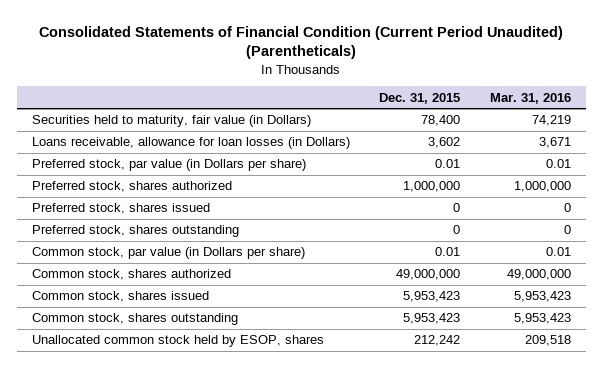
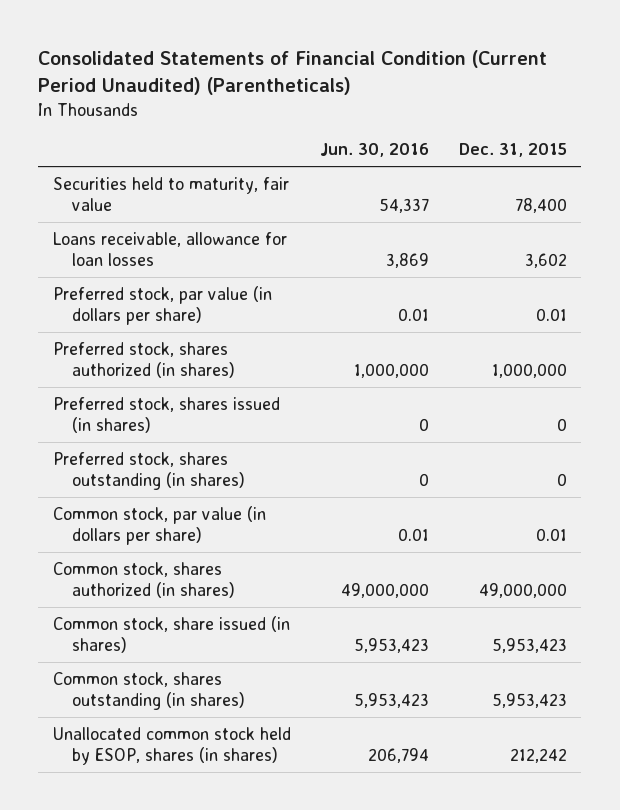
[489,92,571,104] Mar. 31, 2016 -> none
none -> [320,143,430,158] Jun. 30, 2016
[31,115,311,128] Securities held to maturity, fair value (in Dollars) -> [52,176,289,211] Securities held to maturity, fair value
[31,137,350,150] Loans receivable, allowance for loan losses (in Dollars) -> [52,231,287,266] Loans receivable, allowance for loan losses
[31,159,306,172] Preferred stock, par value (in Dollars per share) -> [52,285,272,325] Preferred stock, par value (in dollars per share)
[31,181,232,193] Preferred stock, shares authorized -> [52,341,236,378] Preferred stock, shares authorized (in shares)
[31,203,210,215] Preferred stock, shares issued -> [52,396,280,433] Preferred stock, shares issued (in shares)
[31,225,239,238] Preferred stock, shares outstanding -> [52,451,246,490] Preferred stock, shares outstanding (in shares)
[31,247,305,260] Common stock, par value (in Dollars per share) -> [52,505,266,545] Common stock, par value (in dollars per share)
[31,269,231,281] Common stock, shares authorized -> [52,561,236,598] Common stock, shares authorized (in shares)
[31,291,209,303] Common stock, shares issued -> [52,615,290,653] Common stock, share issued (in shares)
[31,313,238,326] Common stock, shares outstanding -> [52,671,246,710] Common stock, shares outstanding (in shares)
[31,335,324,348] Unallocated common stock held by ESOP, shares -> [52,726,291,765] Unallocated common stock held by ESOP, shares (in shares)

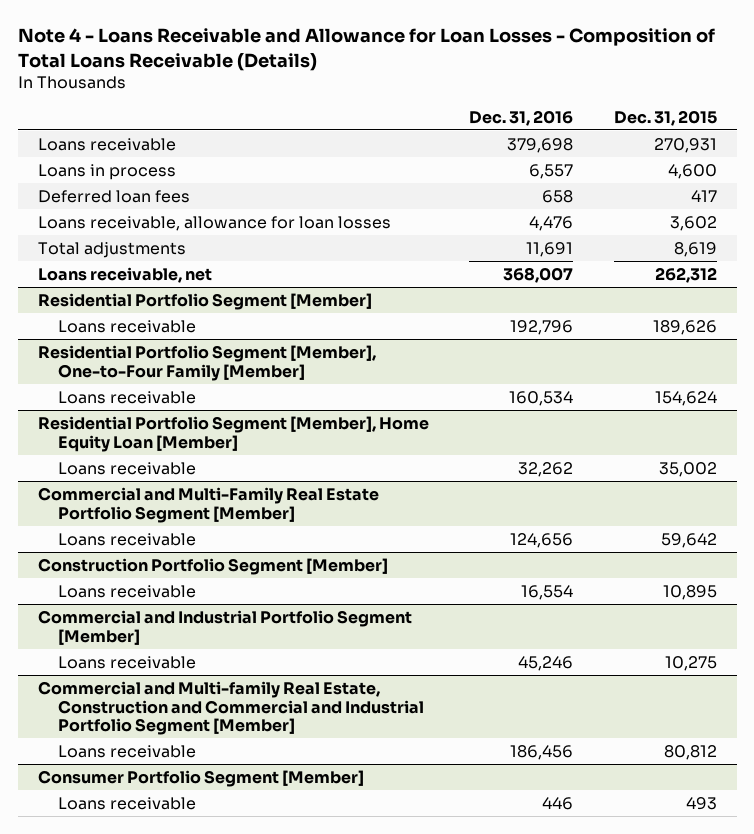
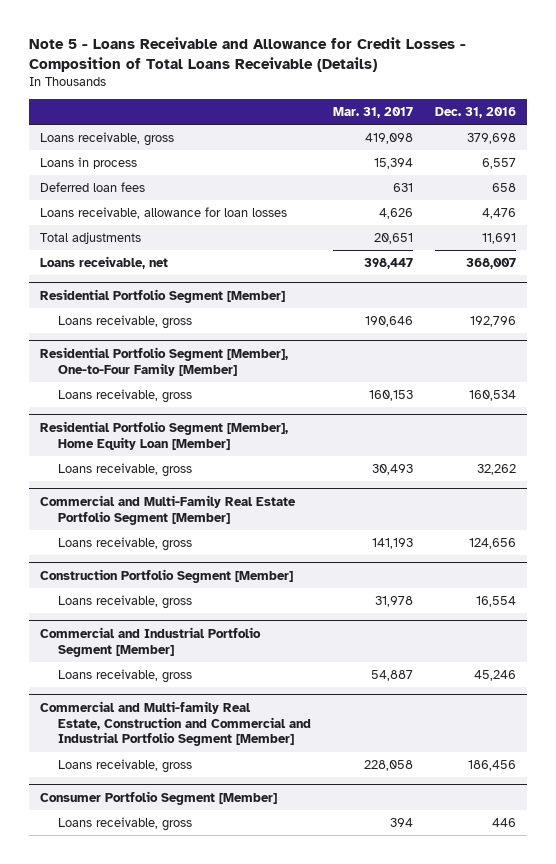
[17,28,715,71] Note 4 - Loans Receivable and Allowance for Loan Losses - Composition of Total Loans Receivable (Details) -> [28,36,466,72] Note 5 - Loans Receivable and Allowance for Credit Losses - Composition of Total Loans Receivable (Details)
[613,109,717,126] Dec. 31, 2015 -> none
none -> [333,106,414,118] Mar. 31, 2017
[37,137,176,151] Loans receivable -> [39,132,174,147] Loans receivable, gross
[57,319,196,333] Loans receivable -> [57,315,192,330] Loans receivable, gross
[57,390,196,404] Loans receivable -> [57,389,192,404] Loans receivable, gross
[57,461,196,475] Loans receivable -> [57,463,192,478] Loans receivable, gross
[57,532,196,546] Loans receivable -> [57,537,192,552] Loans receivable, gross
[57,584,196,598] Loans receivable -> [57,595,192,610] Loans receivable, gross
[57,655,196,669] Loans receivable -> [57,669,192,684] Loans receivable, gross
[57,744,196,758] Loans receivable -> [57,759,192,774] Loans receivable, gross
[57,796,196,810] Loans receivable -> [57,817,192,832] Loans receivable, gross

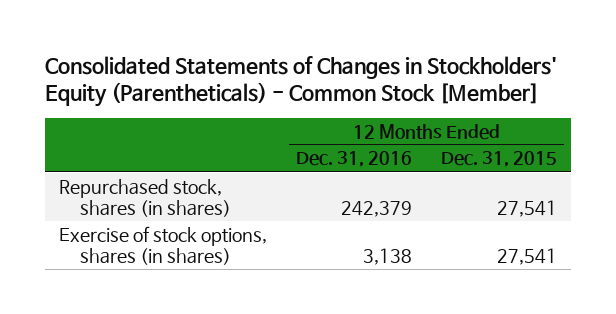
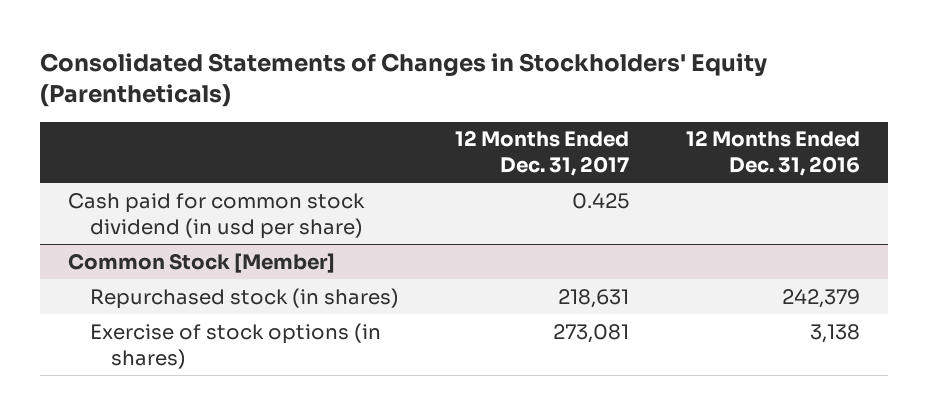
[45,55,558,108] Consolidated Statements of Changes in Stockholders' Equity (Parentheticals) - Common Stock [Member] -> [39,52,767,107] Consolidated Statements of Changes in Stockholders' Equity (Parentheticals)
[440,151,557,168] Dec. 31, 2015 -> none
none -> [455,130,630,177] 12 Months Ended Dec. 31, 2017
none -> [67,192,365,239] Cash paid for common stock dividend (in usd per share)
none -> [67,252,335,273] Common Stock [Member]
[59,178,231,217] Repurchased stock, shares (in shares) -> [89,287,399,309] Repurchased stock (in shares)
[59,225,268,265] Exercise of stock options, shares (in shares) -> [89,322,381,369] Exercise of stock options (in shares)

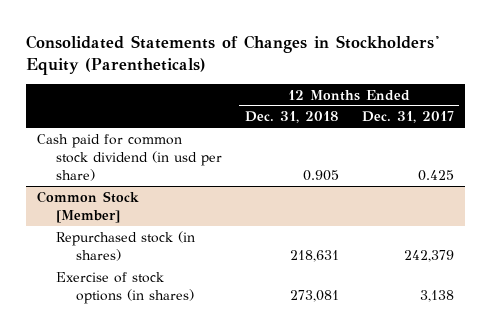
[685,130,860,177] 12 Months Ended Dec. 31, 2016 -> none
none -> [245,111,340,124] Dec. 31, 2018
[558,288,630,308] 218,631 -> [403,249,454,262] 242,379
[553,323,630,343] 273,081 -> [419,289,454,302] 3,138

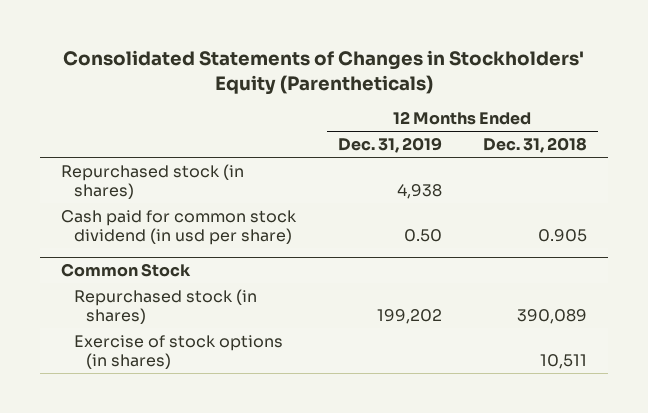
[361,111,454,124] Dec. 31, 2017 -> none
none -> [337,136,442,153] Dec. 31, 2019
none -> [61,163,245,199] Repurchased stock (in shares)
[37,190,140,223] Common Stock [Member] -> [61,263,192,278] Common Stock
[290,249,340,262] 218,631 -> [517,308,588,324] 390,089
[290,289,340,302] 273,081 -> [540,353,588,369] 10,511

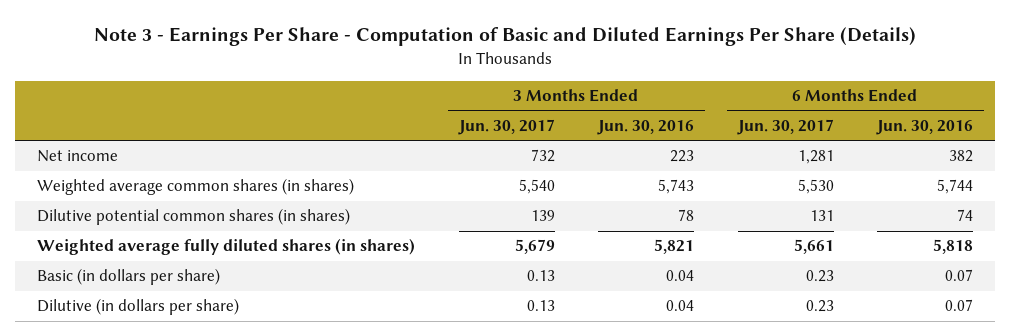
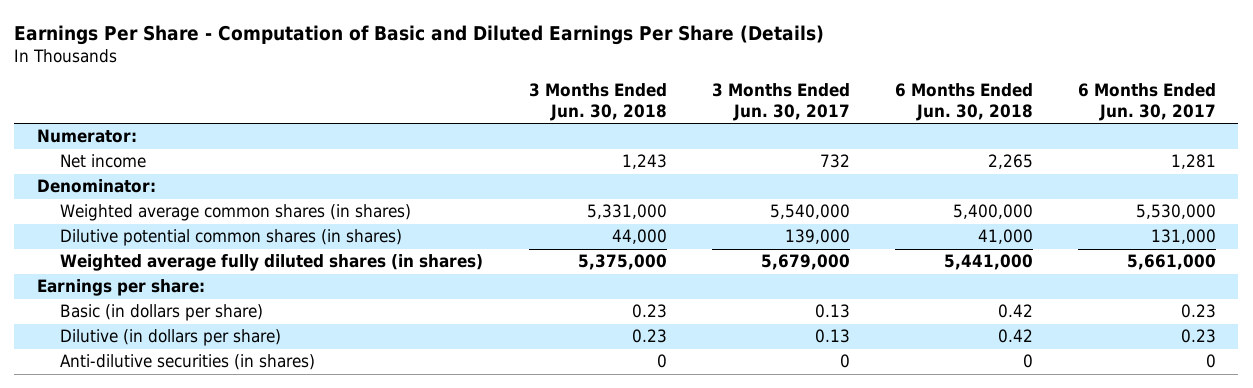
[94,27,917,47] Note 3 - Earnings Per Share - Computation of Basic and Diluted Earnings Per Share (Details) -> [14,24,825,45] Earnings Per Share - Computation of Basic and Diluted Earnings Per Share (Details)
[597,119,695,135] Jun. 30, 2016 -> none
[876,119,974,135] Jun. 30, 2016 -> none
none -> [528,83,667,121] 3 Months Ended Jun. 30, 2018
none -> [894,83,1033,121] 6 Months Ended Jun. 30, 2018
none -> [36,129,137,144] Numerator:
none -> [36,179,156,194] Denominator:
[518,179,555,195] 5,540 -> [769,204,850,220] 5,540,000
[797,179,834,195] 5,530 -> [1135,204,1216,220] 5,530,000
[530,210,555,222] 139 -> [784,229,850,245] 139,000
[809,210,834,222] 131 -> [1150,229,1216,245] 131,000
[514,239,555,255] 5,679 -> [760,254,850,271] 5,679,000
[793,239,834,255] 5,661 -> [1126,254,1216,271] 5,661,000
none -> [36,279,205,297] Earnings per share:
none -> [60,354,316,371] Anti-dilutive securities (in shares)

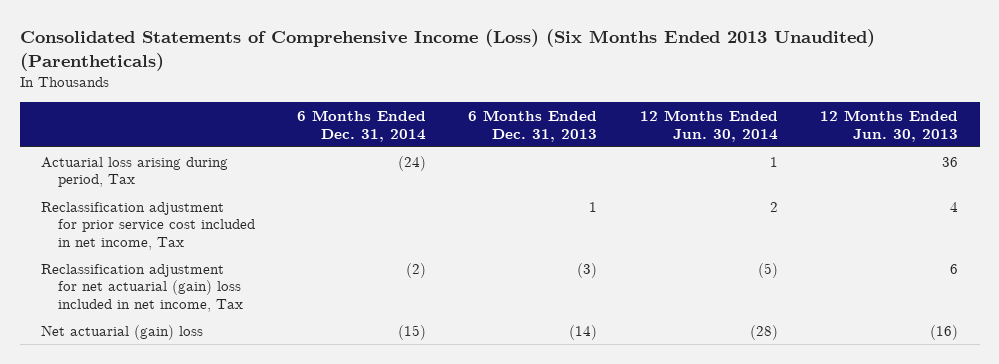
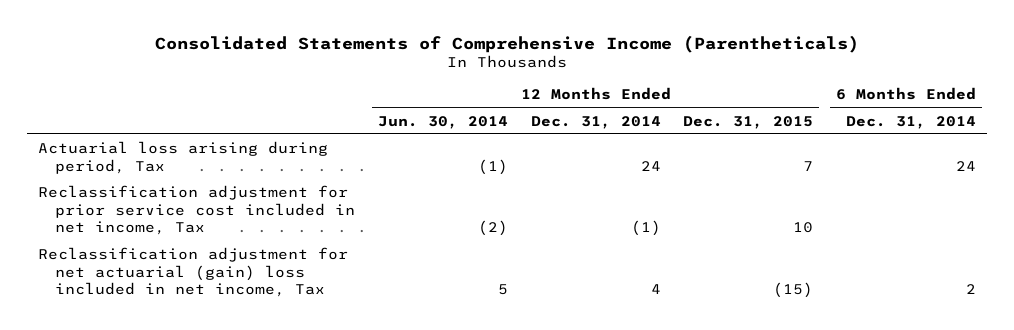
[19,29,875,71] Consolidated Statements of Comprehensive Income (Loss) (Six Months Ended 2013 Unaudited) (Parentheticals) -> [155,34,860,53] Consolidated Statements of Comprehensive Income (Parentheticals)
[468,110,598,142] 6 Months Ended Dec. 31, 2013 -> none
[820,110,959,142] 12 Months Ended Jun. 30, 2013 -> none
none -> [530,115,661,129] Dec. 31, 2014
none -> [683,115,814,129] Dec. 31, 2015
[40,324,203,340] Net actuarial (gain) loss -> none
[397,155,426,171] (24) -> [956,160,977,171] 24
[769,156,778,167] 1 -> [477,158,508,175] (1)
[769,201,778,212] 2 -> [477,220,508,237] (2)
[405,262,426,278] (2) -> [966,284,977,295] 2
[757,262,778,278] (5) -> [497,284,508,296] 5

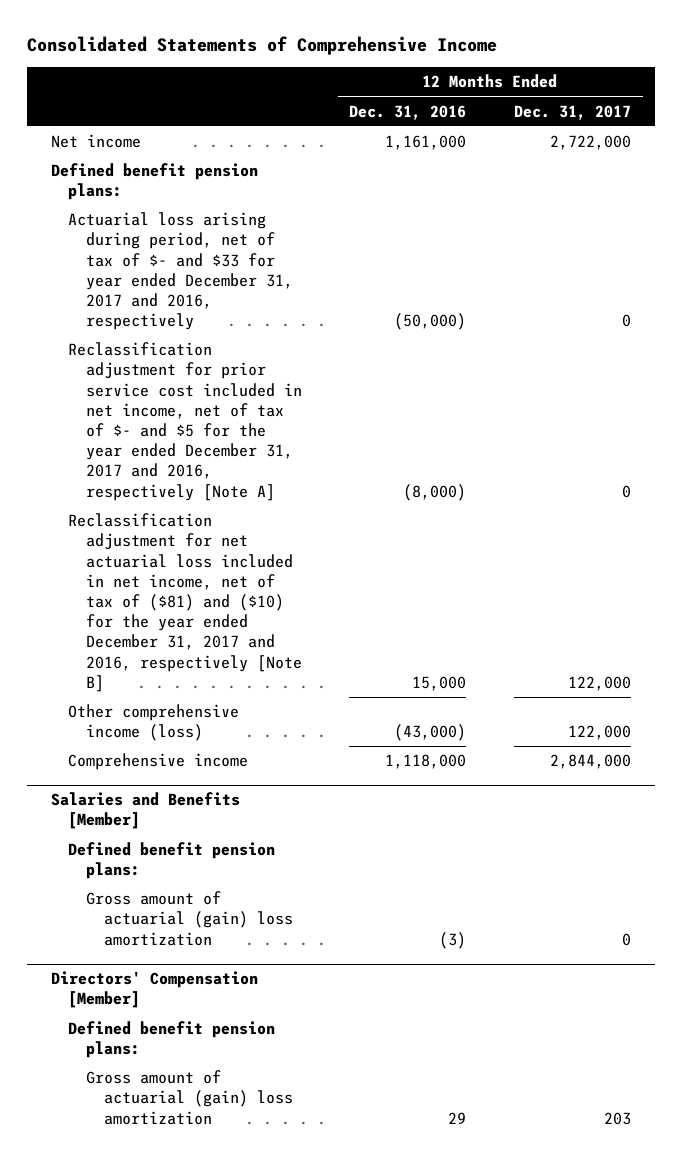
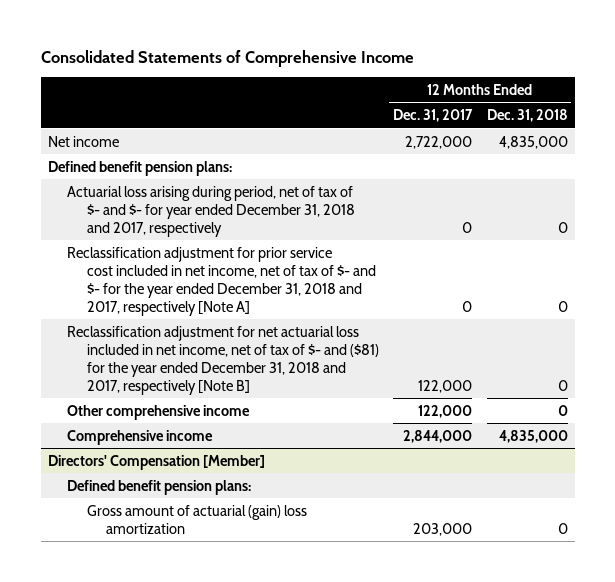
[349,104,467,120] Dec. 31, 2016 -> none
none -> [486,109,568,123] Dec. 31, 2018
[68,212,294,331] Actuarial loss arising during period, net of tax of $- and $33 for year ended December 31, 2017 and 2016, respectively -> [67,185,355,237] Actuarial loss arising during period, net of tax of $- and $- for year ended December 31, 2018 and 2017, respectively
[68,342,303,501] Reclassification adjustment for prior service cost included in net income, net of tax of $- and $5 for the year ended December 31, 2017 and 2016, respectively [Note A] -> [67,246,376,316] Reclassification adjustment for prior service cost included in net income, net of tax of $- and $- for the year ended December 31, 2018 and 2017, respectively [Note A]
[68,513,303,692] Reclassification adjustment for net actuarial loss included in net income, net of tax of ($81) and ($10) for the year ended December 31, 2017 and 2016, respectively [Note B] -> [67,325,379,395] Reclassification adjustment for net actuarial loss included in net income, net of tax of $- and ($81) for the year ended December 31, 2018 and 2017, respectively [Note B]
[68,704,240,742] Other comprehensive income (loss) -> [67,404,251,420] Other comprehensive income
[50,792,240,830] Salaries and Benefits [Member] -> none
[68,842,276,880] Defined benefit pension plans: -> none
[86,891,293,946] Gross amount of actuarial (gain) loss amortization -> none
[603,1111,631,1125] 203 -> [413,522,473,536] 203,000

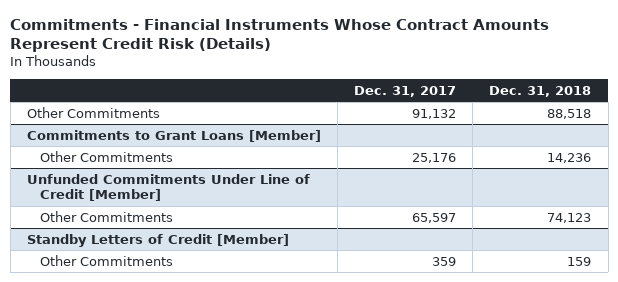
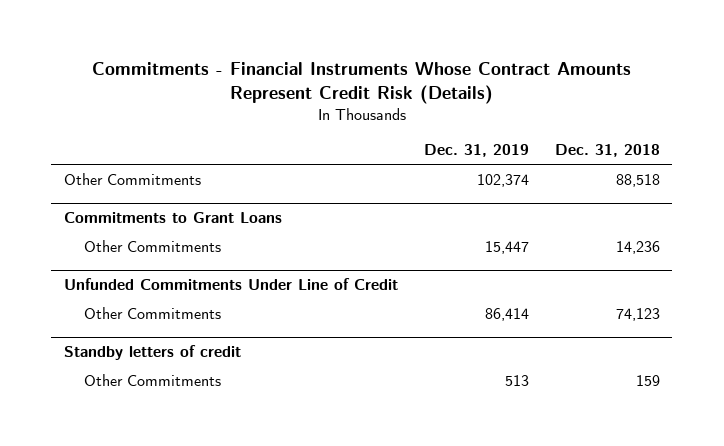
[354,85,457,97] Dec. 31, 2017 -> none
none -> [423,144,529,158] Dec. 31, 2019
[26,129,321,142] Commitments to Grant Loans [Member] -> [64,211,283,223] Commitments to Grant Loans
[26,173,310,202] Unfunded Commitments Under Line of Credit [Member] -> [64,277,399,290] Unfunded Commitments Under Line of Credit
[26,233,289,247] Standby Letters of Credit [Member] -> [64,344,242,360] Standby letters of credit

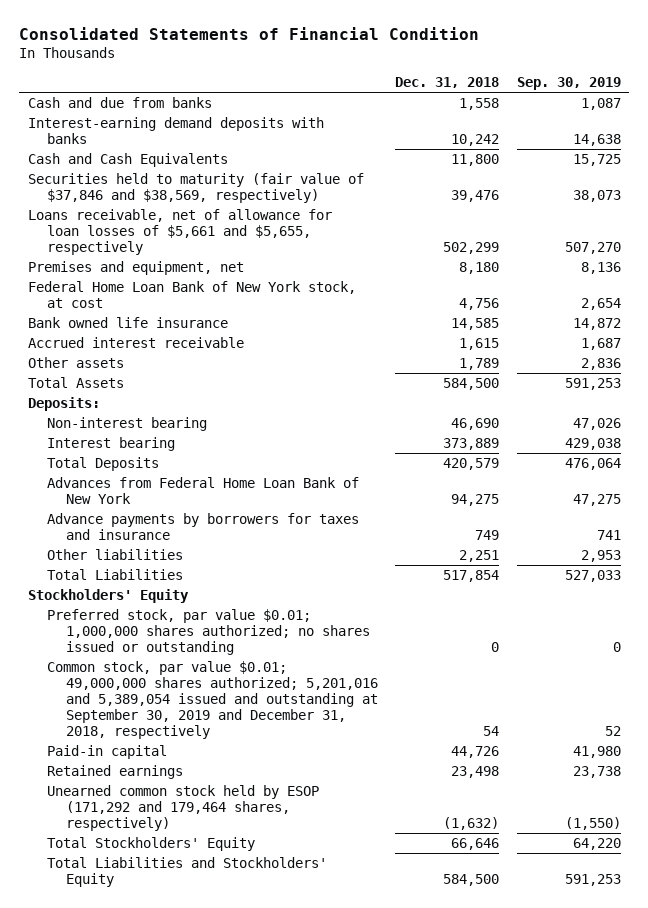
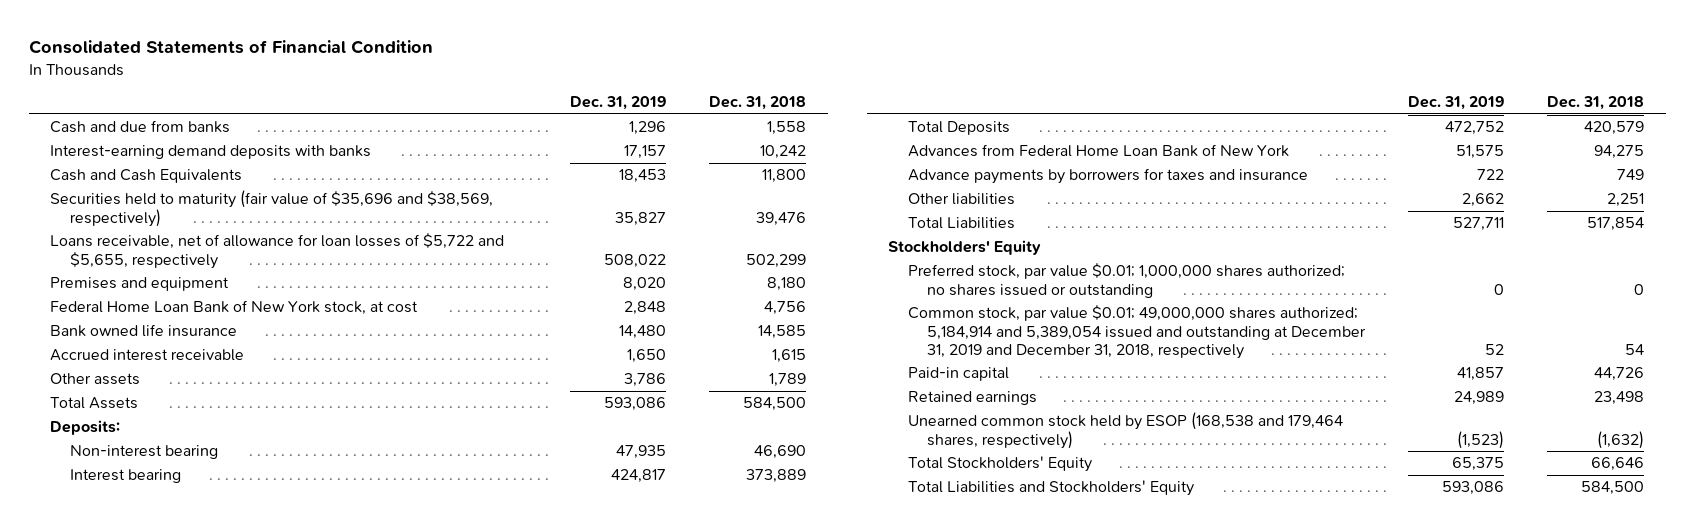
[516,77,621,91] Sep. 30, 2019 -> none
none -> [570,96,667,111] Dec. 31, 2019
[27,173,364,204] Securities held to maturity (fair value of $37,846 and $38,569, respectively) -> [50,190,494,227] Securities held to maturity (fair value of $35,696 and $38,569, respectively)
[27,209,332,256] Loans receivable, net of allowance for loan losses of $5,661 and $5,655, respectively -> [50,233,505,269] Loans receivable, net of allowance for loan losses of $5,722 and $5,655, respectively
[27,261,244,276] Premises and equipment, net -> [50,277,230,292] Premises and equipment
[46,661,378,740] Common stock, par value $0.01; 49,000,000 shares authorized; 5,201,016 and 5,389,054 issued and outstanding at September 30, 2019 and December 31, 2018, respectively -> [907,305,1367,359] Common stock, par value $0.01; 49,000,000 shares authorized; 5,184,914 and 5,389,054 issued and outstanding at December 31, 2019 and December 31, 2018, respectively
[46,785,319,832] Unearned common stock held by ESOP (171,292 and 179,464 shares, respectively) -> [907,412,1343,449] Unearned common stock held by ESOP (168,538 and 179,464 shares, respectively)

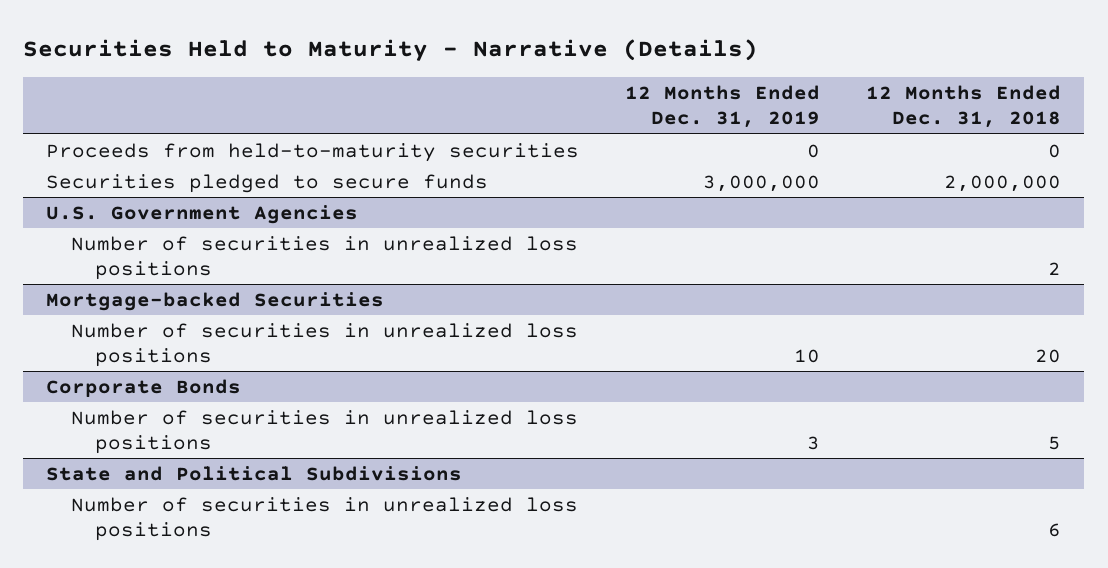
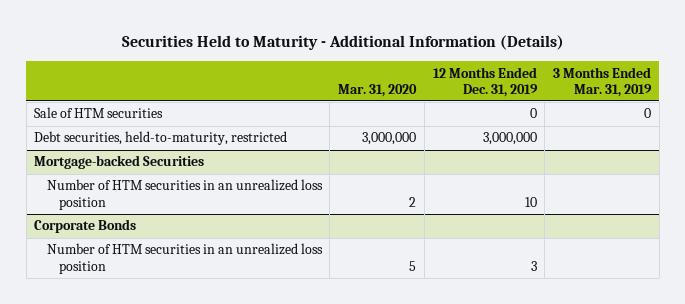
[23,39,759,62] Securities Held to Maturity - Narrative (Details) -> [121,35,564,51] Securities Held to Maturity - Additional Information (Details)
[866,85,1062,129] 12 Months Ended Dec. 31, 2018 -> none
none -> [338,83,418,97] Mar. 31, 2020
none -> [553,66,653,97] 3 Months Ended Mar. 31, 2019
[46,204,359,224] U.S. Government Agencies -> none
[70,235,578,281] Number of securities in unrealized loss positions -> none
[46,142,580,162] Proceeds from held-to-maturity securities -> [34,107,164,119] Sale of HTM securities
[46,173,489,193] Securities pledged to secure funds -> [34,131,288,146] Debt securities, held-to-maturity, restricted
[70,322,578,368] Number of securities in unrealized loss positions -> [46,179,323,210] Number of HTM securities in an unrealized loss position
[46,465,463,481] State and Political Subdivisions -> none
[70,496,578,542] Number of securities in unrealized loss positions -> none
[70,409,578,455] Number of securities in unrealized loss positions -> [46,243,323,274] Number of HTM securities in an unrealized loss position

